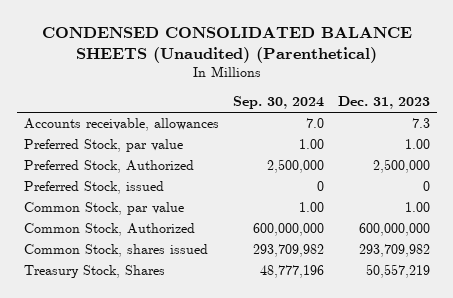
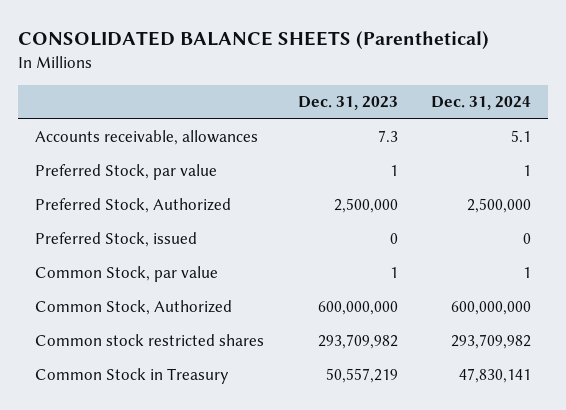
[41,26,412,63] CONDENSED CONSOLIDATED BALANCE SHEETS (Unaudited) (Parenthetical) -> [18,30,490,49] CONSOLIDATED BALANCE SHEETS (Parenthetical)
[232,96,324,110] Sep. 30, 2024 -> none
none -> [430,96,531,111] Dec. 31, 2024
[404,139,430,150] 1.00 -> [389,165,398,177] 1
[404,202,430,213] 1.00 -> [389,267,398,279] 1
[23,244,208,258] Common Stock, shares issued -> [35,334,265,347] Common stock restricted shares
[23,265,165,279] Treasury Stock, Shares -> [35,368,230,385] Common Stock in Treasury

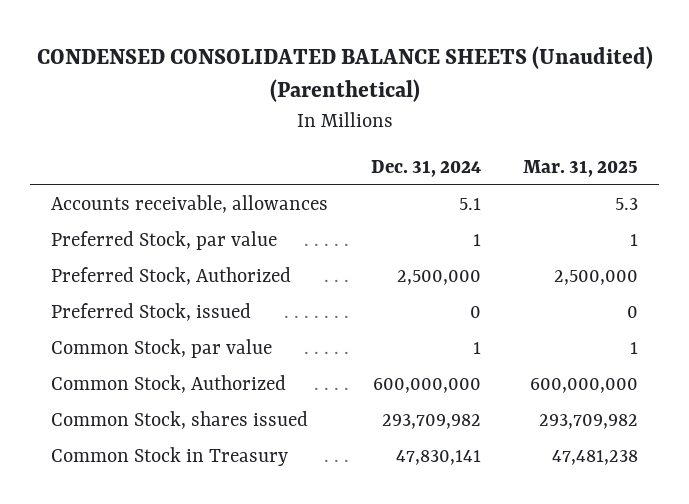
[18,30,490,49] CONSOLIDATED BALANCE SHEETS (Parenthetical) -> [36,45,653,103] CONDENSED CONSOLIDATED BALANCE SHEETS (Unaudited) (Parenthetical)
[297,96,398,111] Dec. 31, 2023 -> none
none -> [522,159,638,177] Mar. 31, 2025
[35,334,265,347] Common stock restricted shares -> [51,411,309,430] Common Stock, shares issued

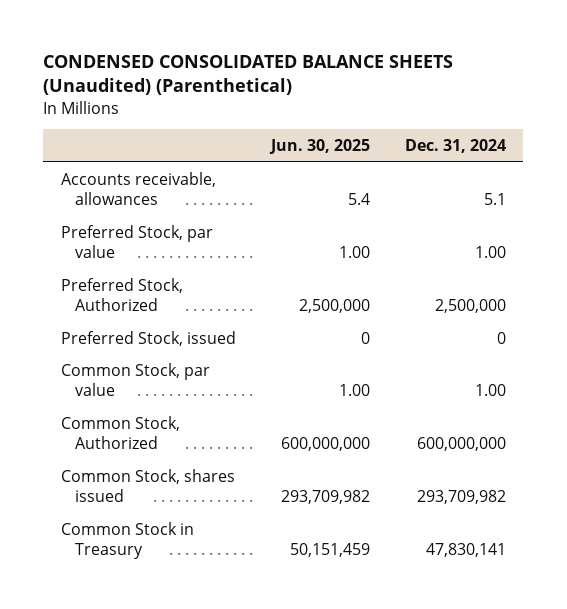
[522,159,638,177] Mar. 31, 2025 -> none
none -> [268,139,370,155] Jun. 30, 2025
[472,234,481,247] 1 -> [474,246,506,259] 1.00
[472,342,481,355] 1 -> [474,384,506,397] 1.00

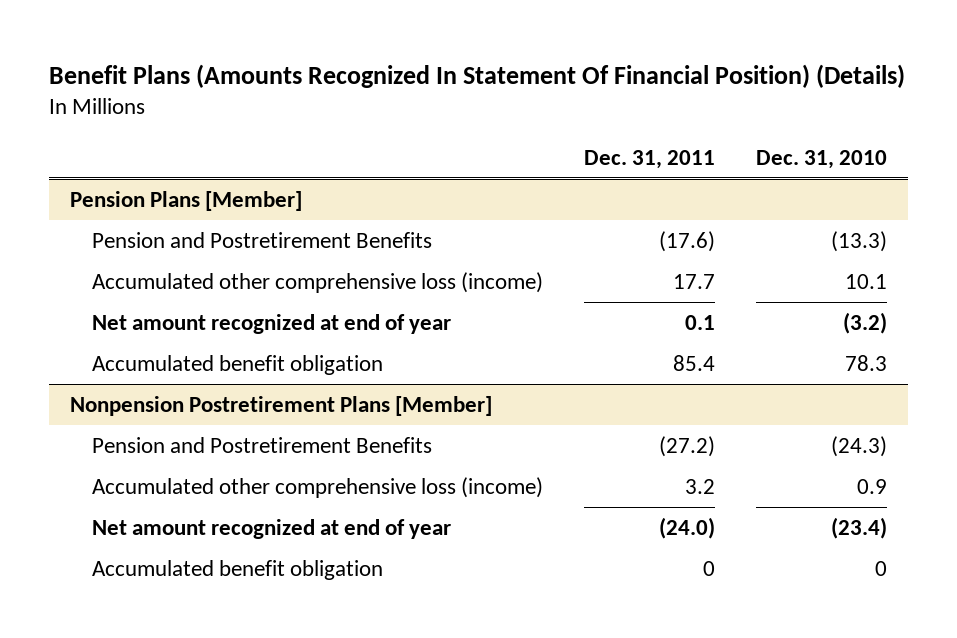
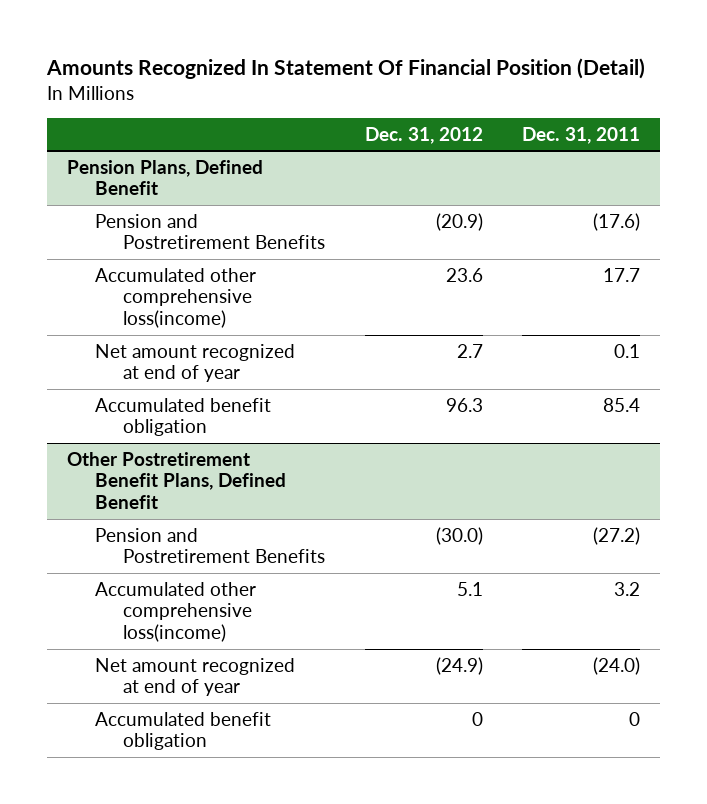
[49,63,906,88] Benefit Plans (Amounts Recognized In Statement Of Financial Position) (Details) -> [45,57,645,79] Amounts Recognized In Statement Of Financial Position (Detail)
[756,149,888,169] Dec. 31, 2010 -> none
none -> [364,126,483,144] Dec. 31, 2012
[69,190,302,211] Pension Plans [Member] -> none
none -> [66,159,263,196] Pension Plans, Defined Benefit
[92,271,544,293] Accumulated other comprehensive loss (income) -> [94,267,256,328] Accumulated other comprehensive loss(income)
[69,395,492,416] Nonpension Postretirement Plans [Member] -> none
none -> [66,451,286,509] Other Postretirement Benefit Plans, Defined Benefit
[92,476,544,498] Accumulated other comprehensive loss (income) -> [94,581,256,642] Accumulated other comprehensive loss(income)

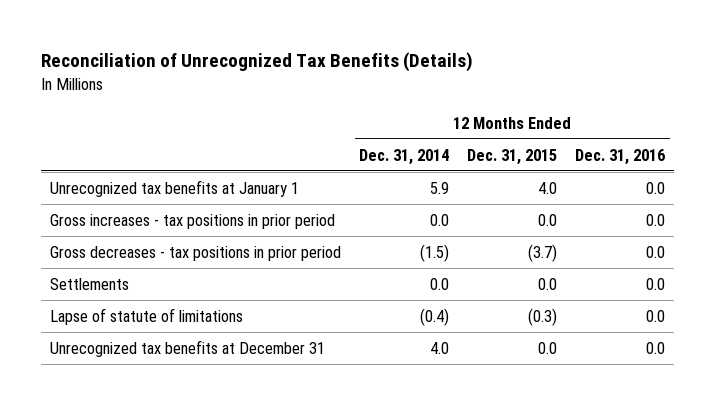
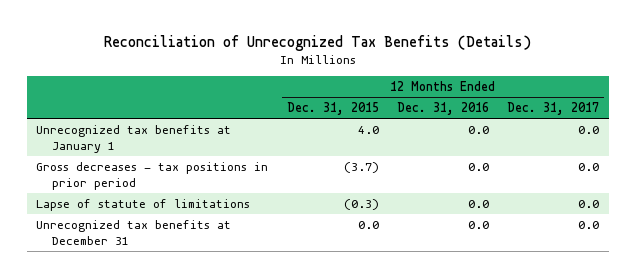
[359,148,450,165] Dec. 31, 2014 -> none
none -> [507,102,600,116] Dec. 31, 2017
[50,213,336,229] Gross increases - tax positions in prior period -> none
[50,277,130,290] Settlements -> none

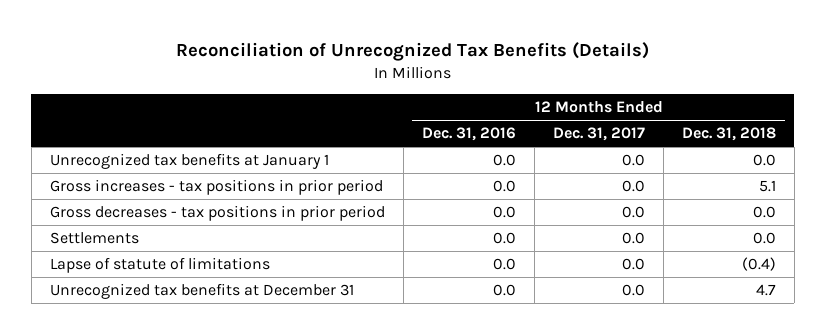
[286,102,379,116] Dec. 31, 2015 -> none
none -> [681,127,776,142] Dec. 31, 2018
none -> [49,179,383,196] Gross increases - tax positions in prior period
none -> [49,232,139,245] Settlements

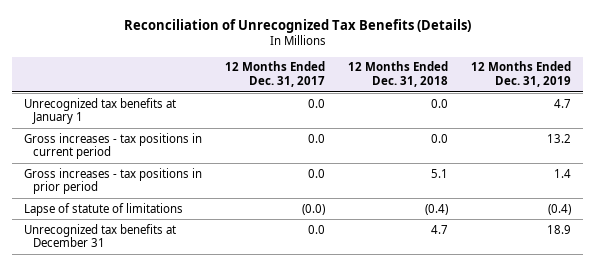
[421,127,516,142] Dec. 31, 2016 -> none
none -> [471,61,572,88] 12 Months Ended Dec. 31, 2019
none -> [23,132,202,160] Gross increases - tax positions in current period
[49,205,385,222] Gross decreases - tax positions in prior period -> none
[49,232,139,245] Settlements -> none
[621,258,645,271] 0.0 -> [302,203,326,215] (0.0)

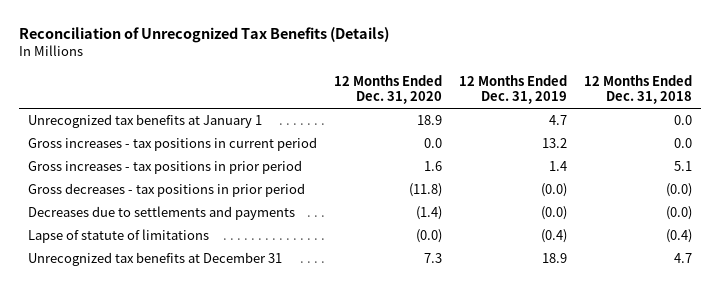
[225,61,326,88] 12 Months Ended Dec. 31, 2017 -> none
none -> [333,74,442,105] 12 Months Ended Dec. 31, 2020
none -> [27,183,305,198] Gross decreases - tax positions in prior period
none -> [27,206,295,221] Decreases due to settlements and payments

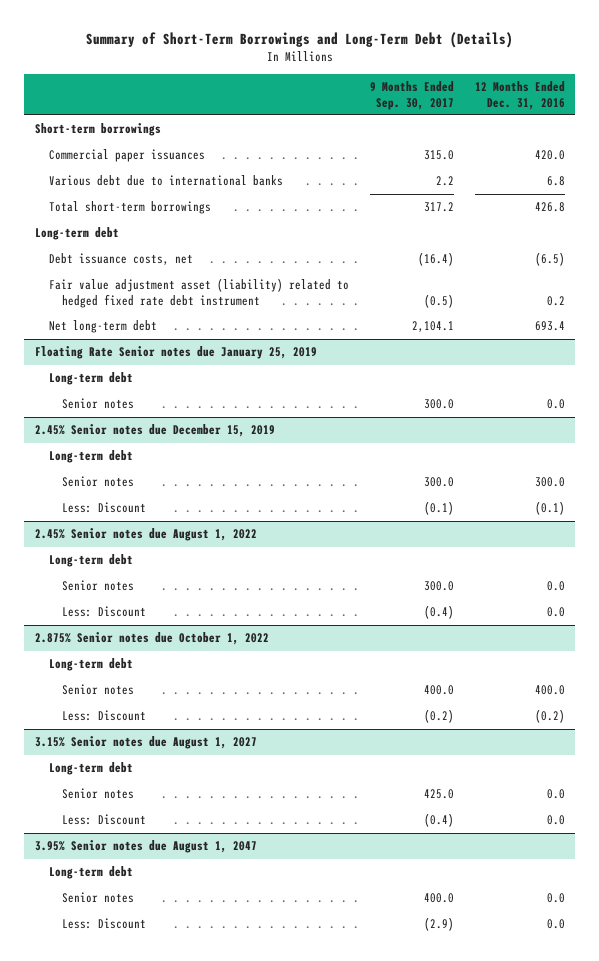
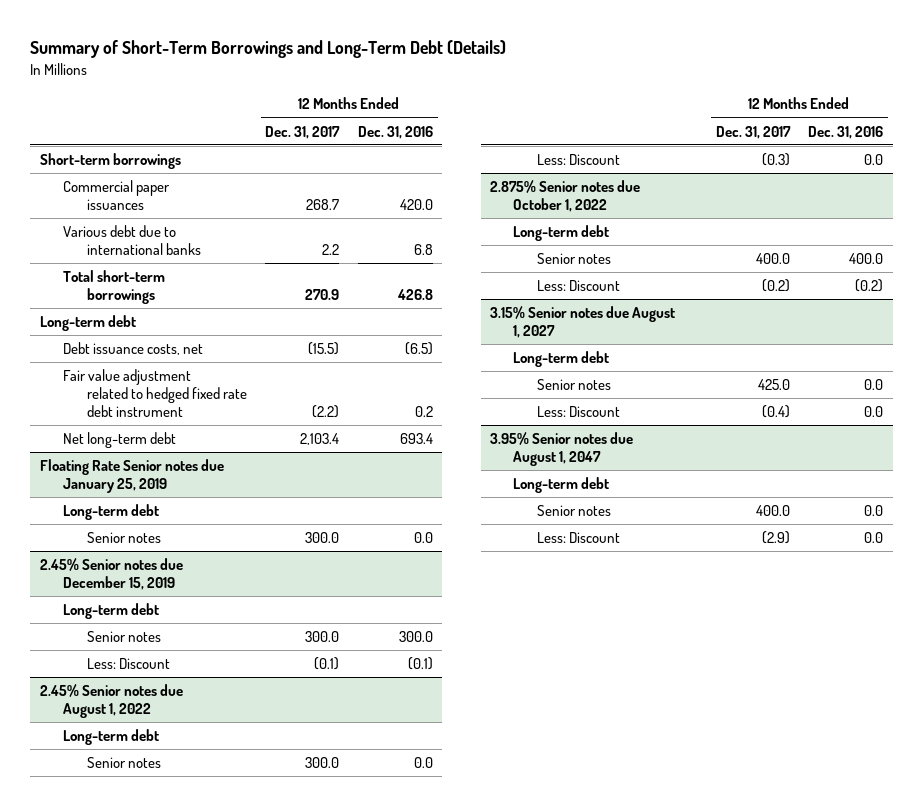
[369,80,454,110] 9 Months Ended Sep. 30, 2017 -> none
none -> [265,125,341,139] Dec. 31, 2017
[48,278,349,308] Fair value adjustment asset (liability) related to hedged fixed rate debt instrument -> [63,369,247,418] Fair value adjustment related to hedged fixed rate debt instrument

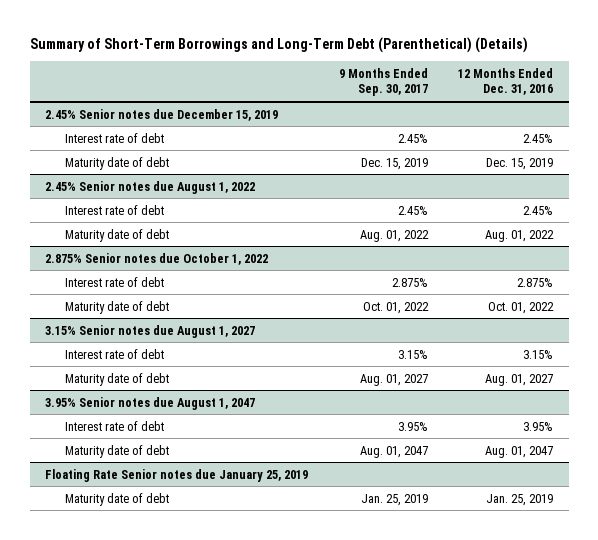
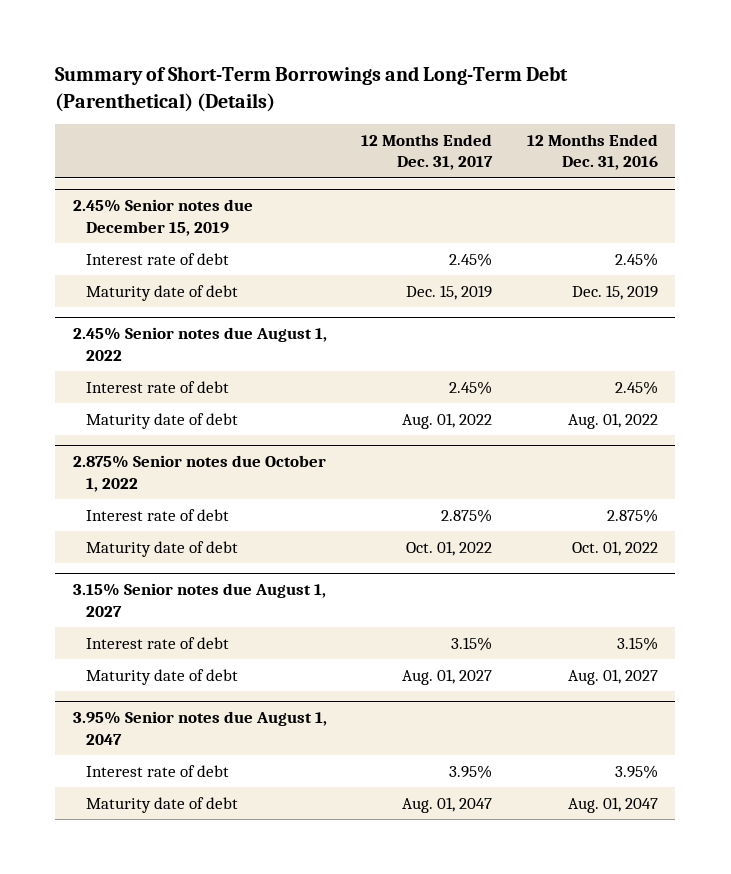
[338,67,428,97] 9 Months Ended Sep. 30, 2017 -> none
none -> [361,133,494,171] 12 Months Ended Dec. 31, 2017
[45,468,309,482] Floating Rate Senior notes due January 25, 2019 -> none
[64,492,169,506] Maturity date of debt -> none

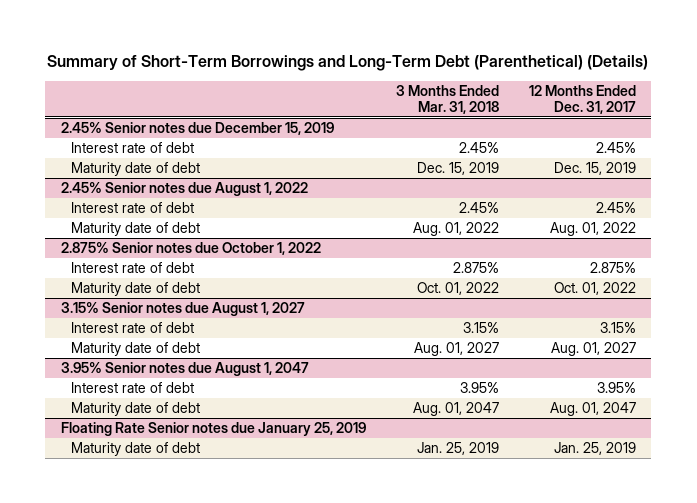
[526,133,658,171] 12 Months Ended Dec. 31, 2016 -> none
none -> [395,84,499,114] 3 Months Ended Mar. 31, 2018
none -> [60,421,366,436] Floating Rate Senior notes due January 25, 2019
none -> [71,441,201,456] Maturity date of debt

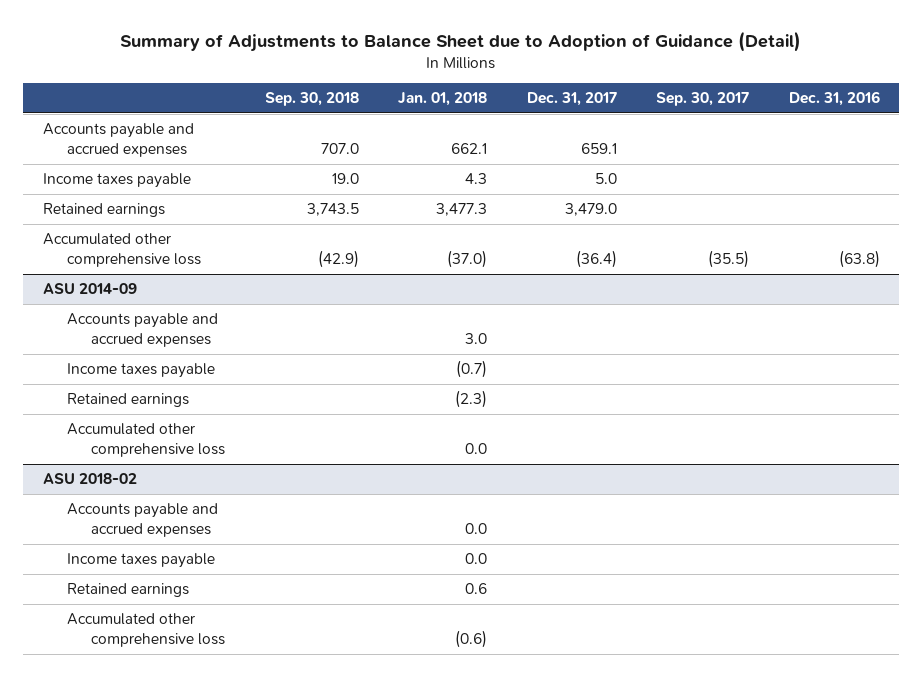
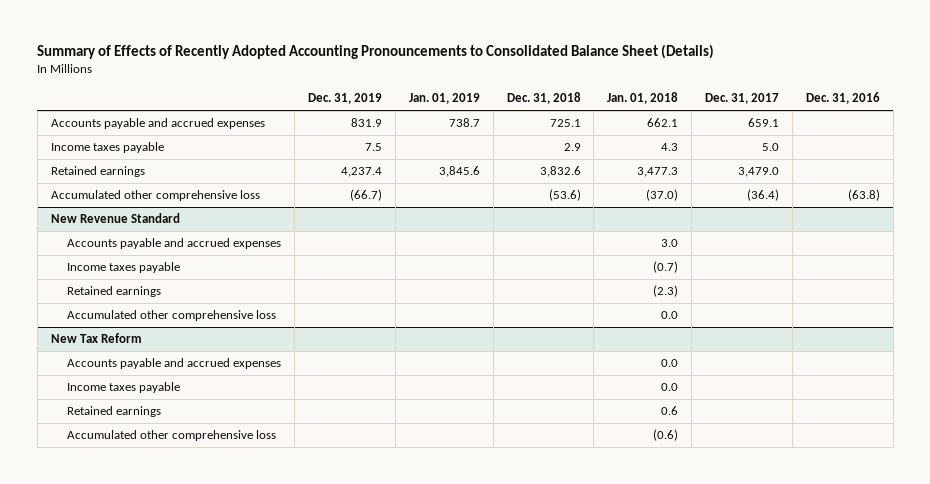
[120,30,802,52] Summary of Adjustments to Balance Sheet due to Adoption of Guidance (Detail) -> [37,44,715,60] Summary of Effects of Recently Adopted Accounting Pronouncements to Consolidated Balance Sheet (Details)
[264,92,359,107] Sep. 30, 2018 -> none
[656,92,750,107] Sep. 30, 2017 -> none
none -> [308,92,383,104] Dec. 31, 2019
none -> [408,92,480,104] Jan. 01, 2019
none -> [506,91,581,104] Dec. 31, 2018
[42,283,137,295] ASU 2014-09 -> [50,213,180,224] New Revenue Standard
[42,473,137,485] ASU 2018-02 -> none
none -> [50,333,142,344] New Tax Reform

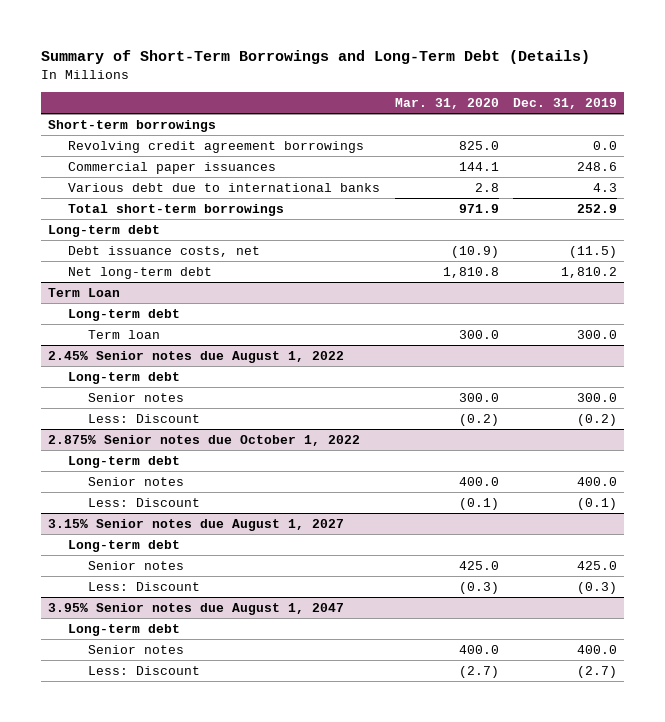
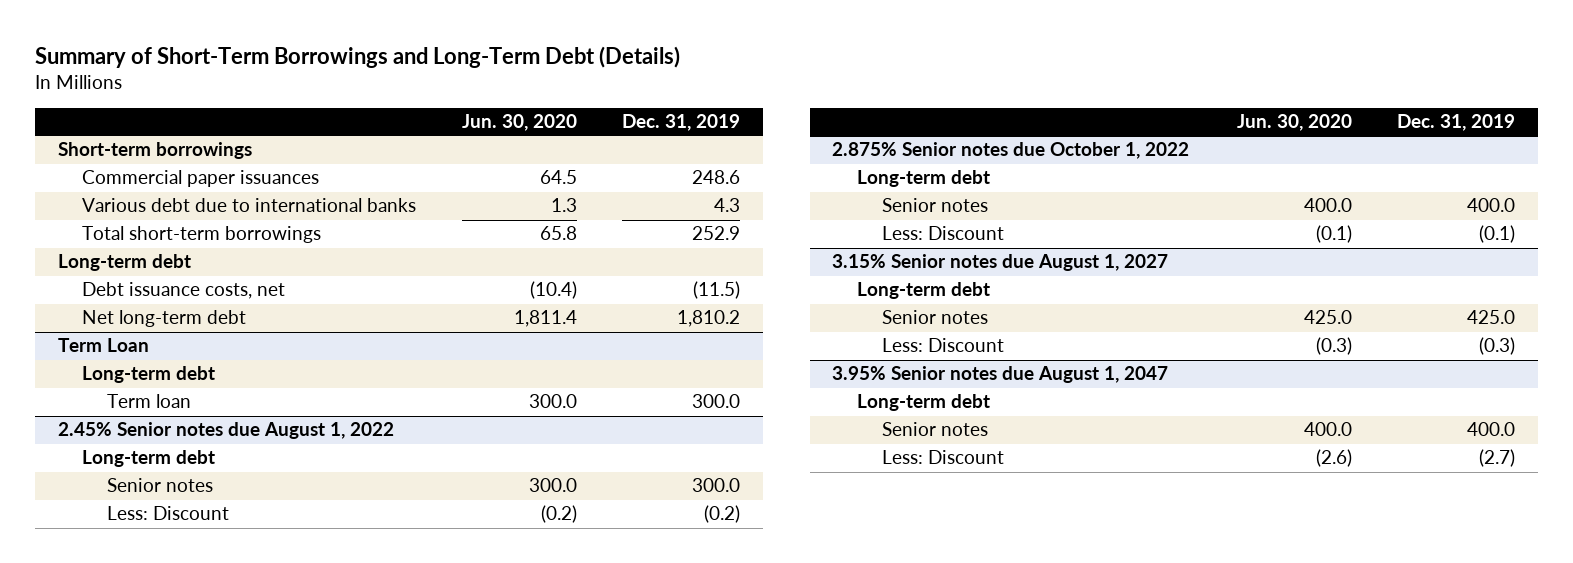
[394,97,499,109] Mar. 31, 2020 -> none
none -> [461,114,577,132] Jun. 30, 2020
[68,140,365,153] Revolving credit agreement borrowings -> none

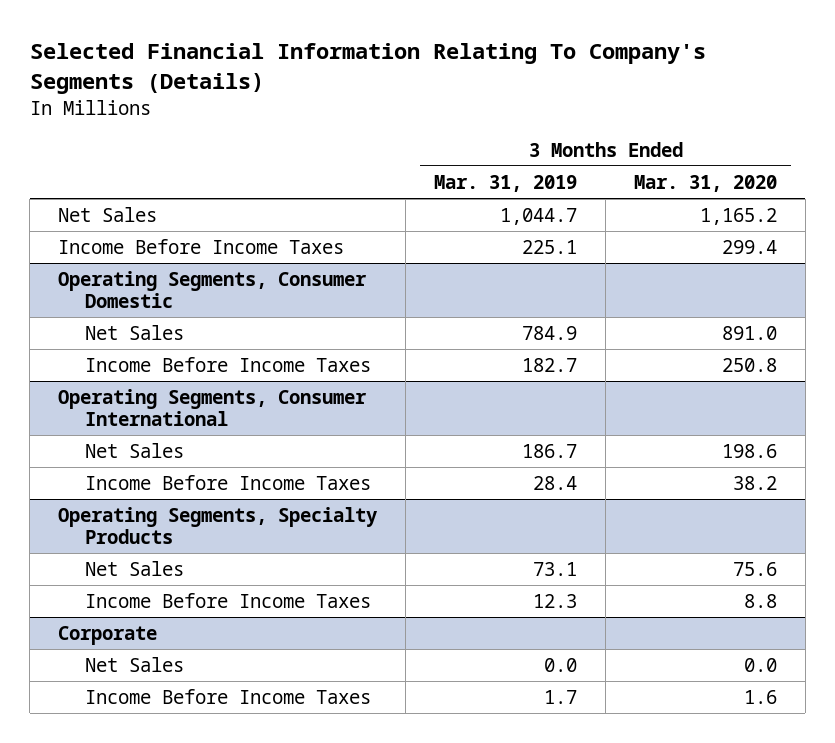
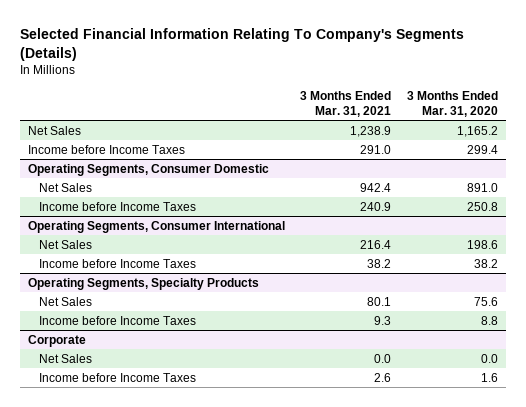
[434,174,578,192] Mar. 31, 2019 -> none
none -> [300,91,392,117] 3 Months Ended Mar. 31, 2021
[58,238,345,254] Income Before Income Taxes -> [27,144,185,154] Income before Income Taxes
[84,356,371,372] Income Before Income Taxes -> [38,201,196,211] Income before Income Taxes
[84,474,371,490] Income Before Income Taxes -> [38,258,196,268] Income before Income Taxes
[84,592,371,608] Income Before Income Taxes -> [38,315,196,325] Income before Income Taxes
[84,688,371,704] Income Before Income Taxes -> [38,372,196,382] Income before Income Taxes

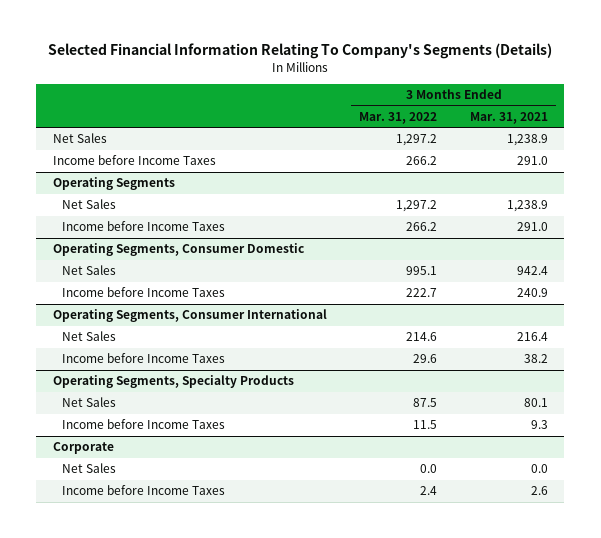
[406,91,498,117] 3 Months Ended Mar. 31, 2020 -> none
none -> [359,112,438,125] Mar. 31, 2022
none -> [52,177,175,191] Operating Segments
none -> [62,199,117,210] Net Sales
none -> [62,221,226,232] Income before Income Taxes

